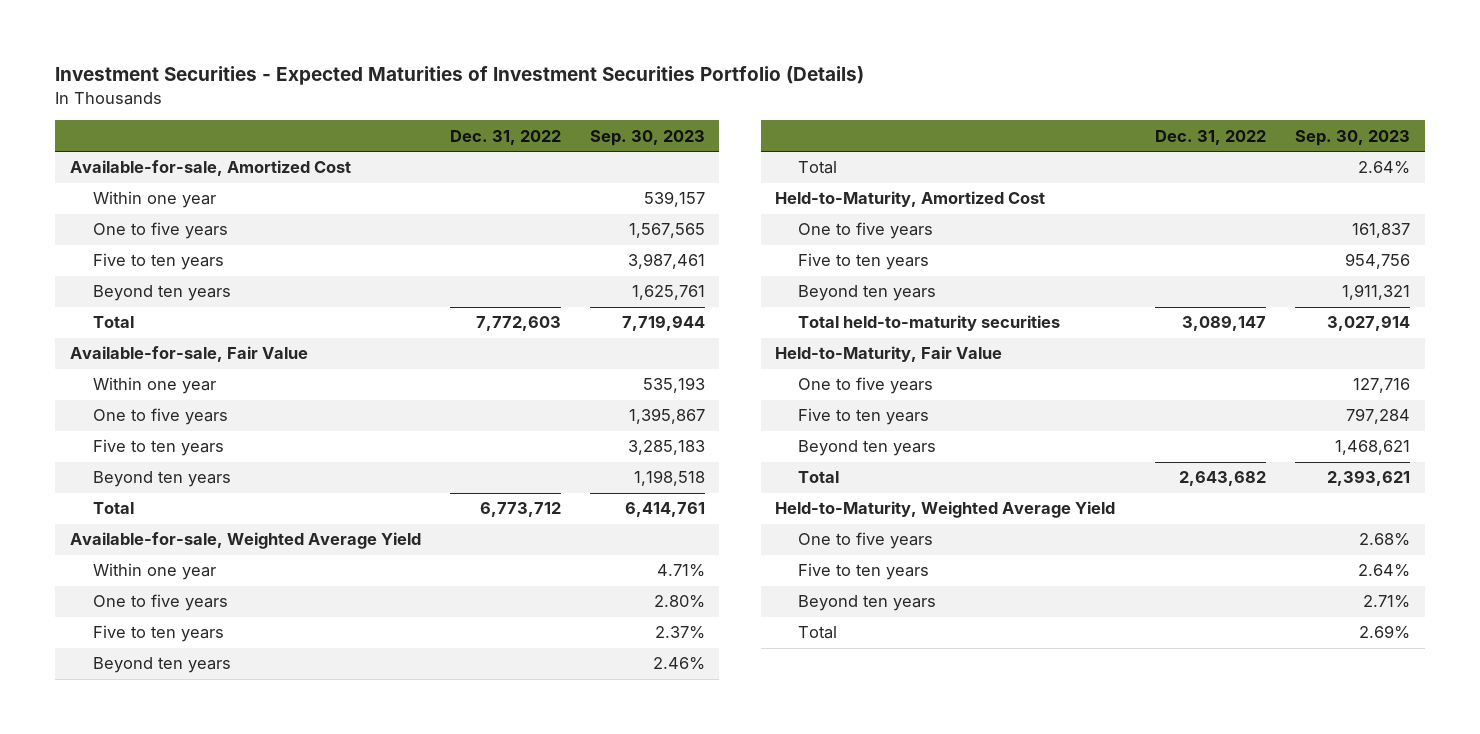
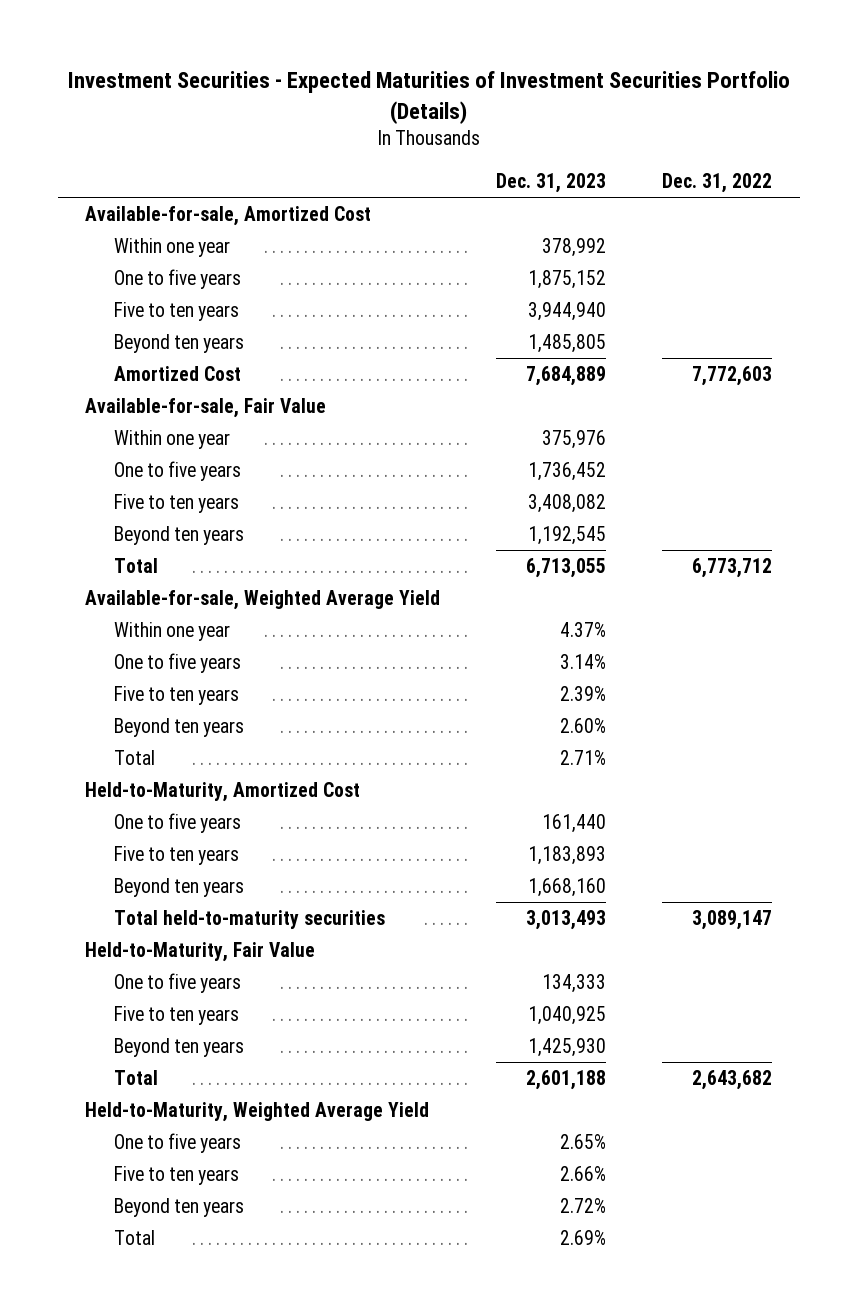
[589,129,705,146] Sep. 30, 2023 -> none
none -> [496,173,607,194] Dec. 31, 2023
[93,316,135,329] Total -> [113,366,241,382] Amortized Cost

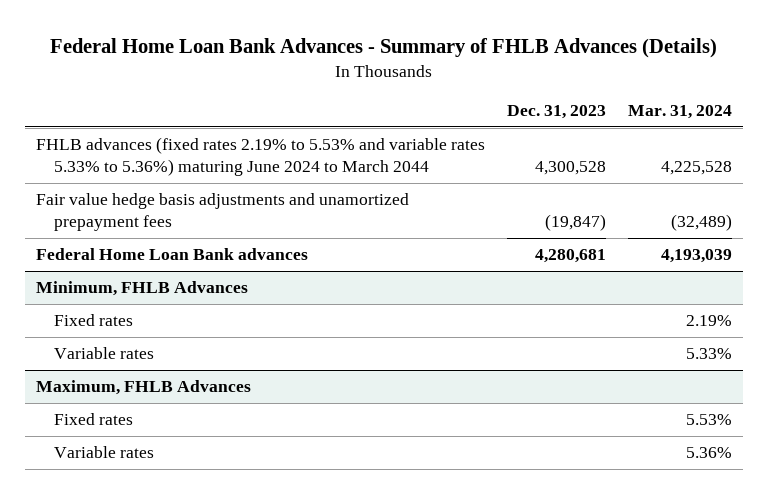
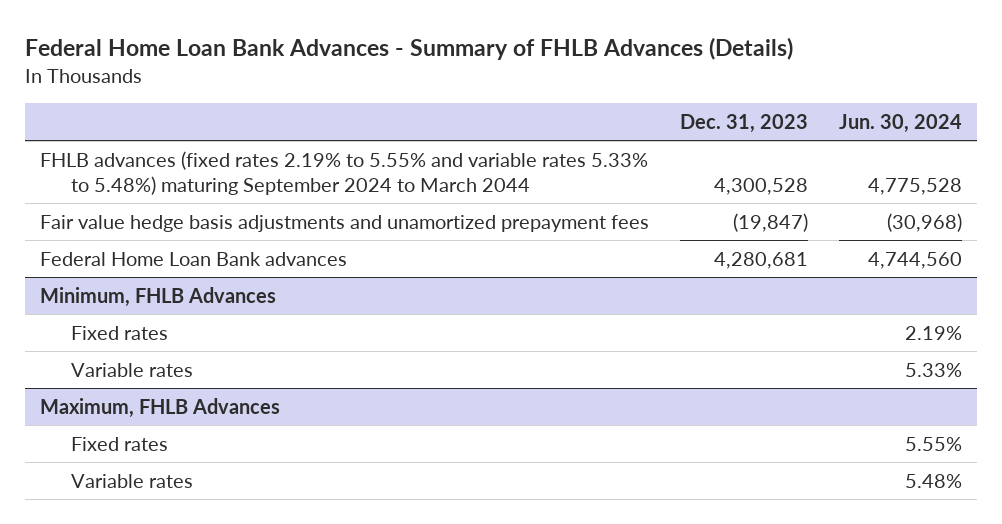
[627,105,732,120] Mar. 31, 2024 -> none
none -> [838,113,962,133] Jun. 30, 2024
[36,136,486,177] FHLB advances (fixed rates 2.19% to 5.53% and variable rates 5.33% to 5.36%) maturing June 2024 to March 2044 -> [40,150,649,195] FHLB advances (fixed rates 2.19% to 5.55% and variable rates 5.33% to 5.48%) maturing September 2024 to March 2044

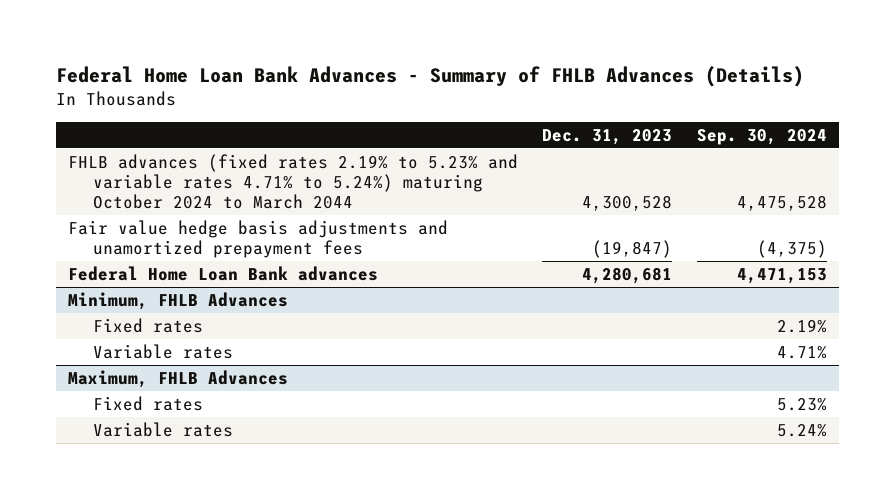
[838,113,962,133] Jun. 30, 2024 -> none
none -> [697,128,828,145] Sep. 30, 2024
[40,150,649,195] FHLB advances (fixed rates 2.19% to 5.55% and variable rates 5.33% to 5.48%) maturing September 2024 to March 2044 -> [67,153,518,209] FHLB advances (fixed rates 2.19% to 5.23% and variable rates 4.71% to 5.24%) maturing October 2024 to March 2044

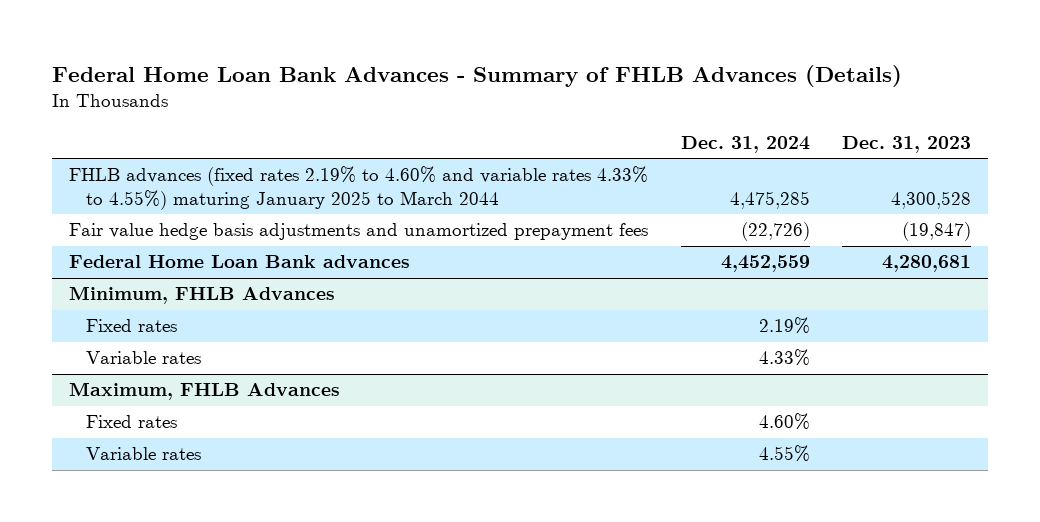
[697,128,828,145] Sep. 30, 2024 -> none
none -> [680,135,810,153] Dec. 31, 2024
[67,153,518,209] FHLB advances (fixed rates 2.19% to 5.23% and variable rates 4.71% to 5.24%) maturing October 2024 to March 2044 -> [68,166,648,210] FHLB advances (fixed rates 2.19% to 4.60% and variable rates 4.33% to 4.55%) maturing January 2025 to March 2044

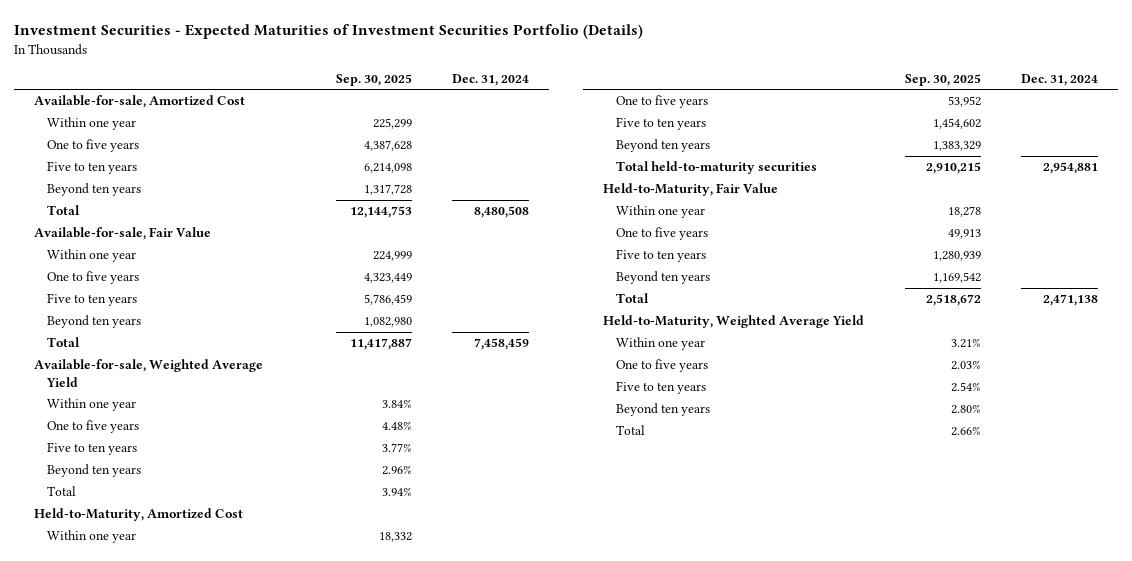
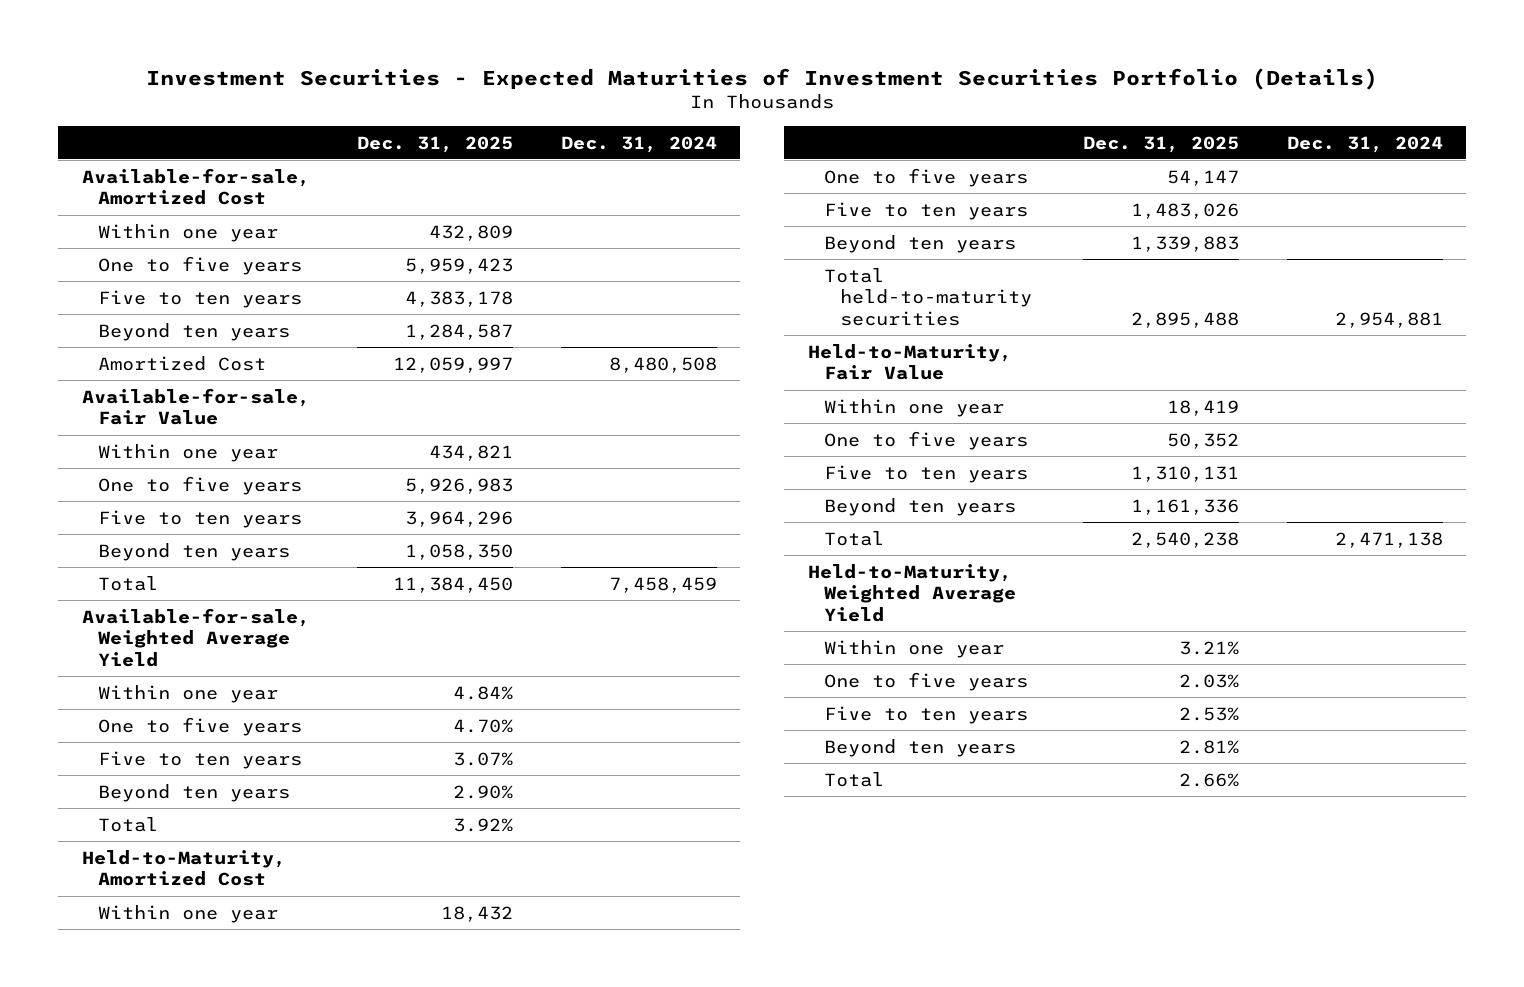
[335,73,412,86] Sep. 30, 2025 -> none
none -> [357,135,514,153] Dec. 31, 2025
[47,205,81,216] Total -> [97,355,266,371] Amortized Cost

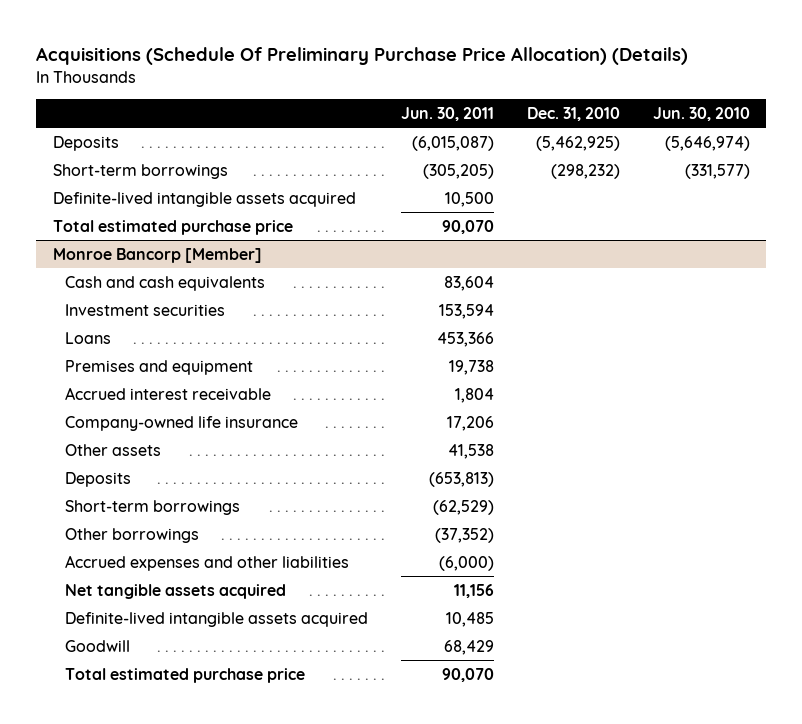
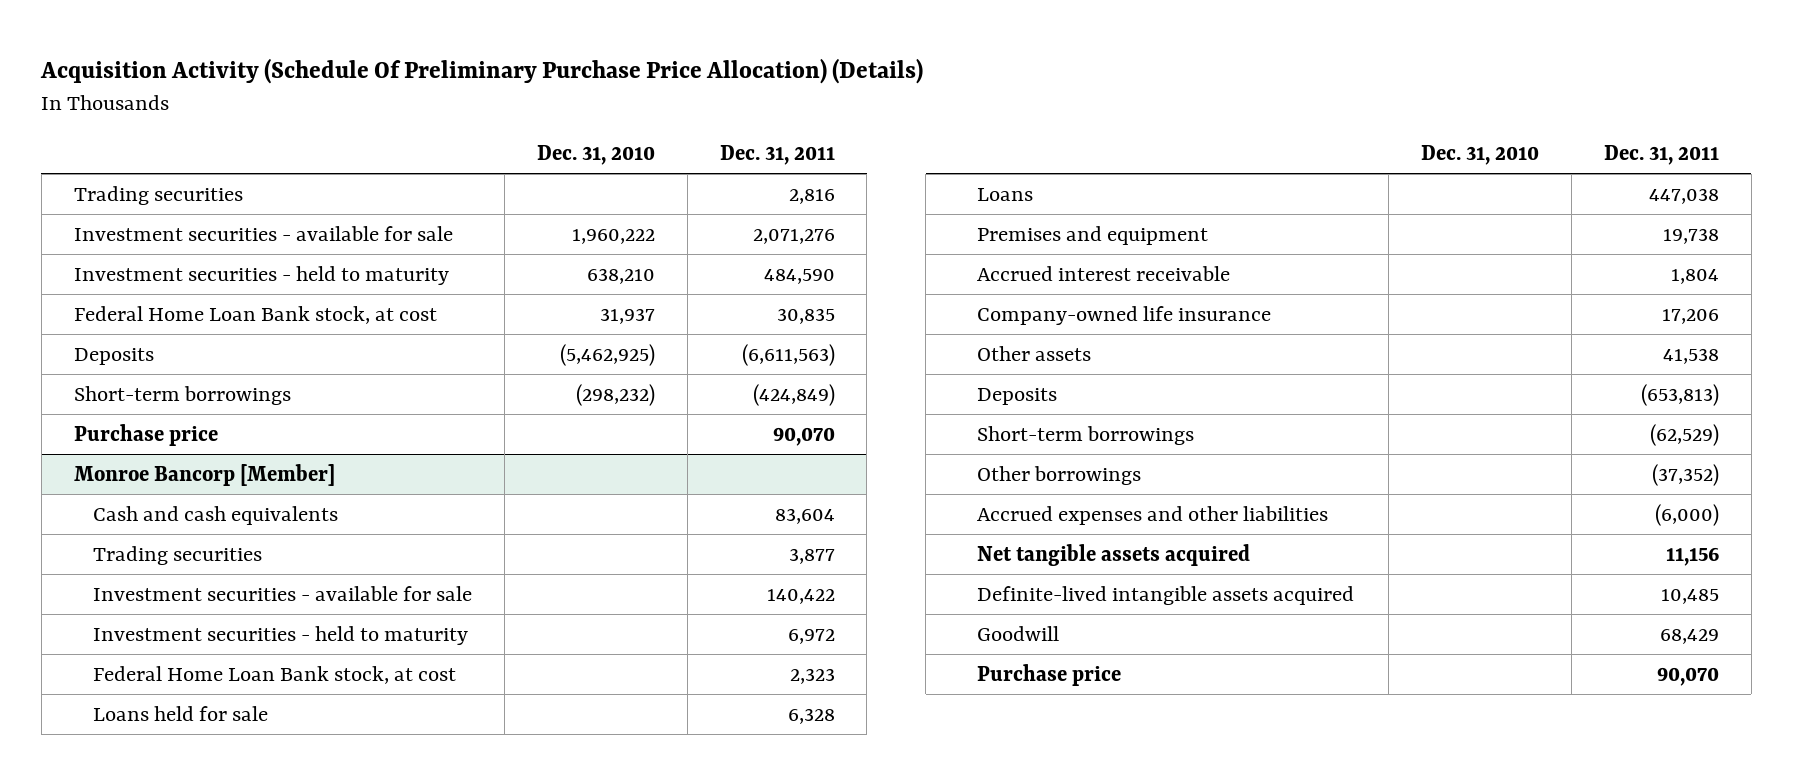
[36,47,689,66] Acquisitions (Schedule Of Preliminary Purchase Price Allocation) (Details) -> [40,57,924,84] Acquisition Activity (Schedule Of Preliminary Purchase Price Allocation) (Details)
[401,106,495,121] Jun. 30, 2011 -> none
[652,106,750,121] Jun. 30, 2010 -> none
none -> [719,144,835,165] Dec. 31, 2011
none -> [73,185,243,205] Trading securities
none -> [73,225,453,241] Investment securities - available for sale
none -> [73,265,449,285] Investment securities - held to maturity
none -> [73,305,437,324] Federal Home Loan Bank stock, at cost
[52,191,356,207] Definite-lived intangible assets acquired -> none
[52,219,293,235] Total estimated purchase price -> [73,423,218,446] Purchase price
[65,303,226,316] Investment securities -> none
none -> [92,545,262,565] Trading securities
none -> [92,585,472,601] Investment securities - available for sale
none -> [92,625,468,645] Investment securities - held to maturity
none -> [92,665,456,684] Federal Home Loan Bank stock, at cost
none -> [92,705,268,721] Loans held for sale
[65,667,306,683] Total estimated purchase price -> [976,663,1121,686] Purchase price

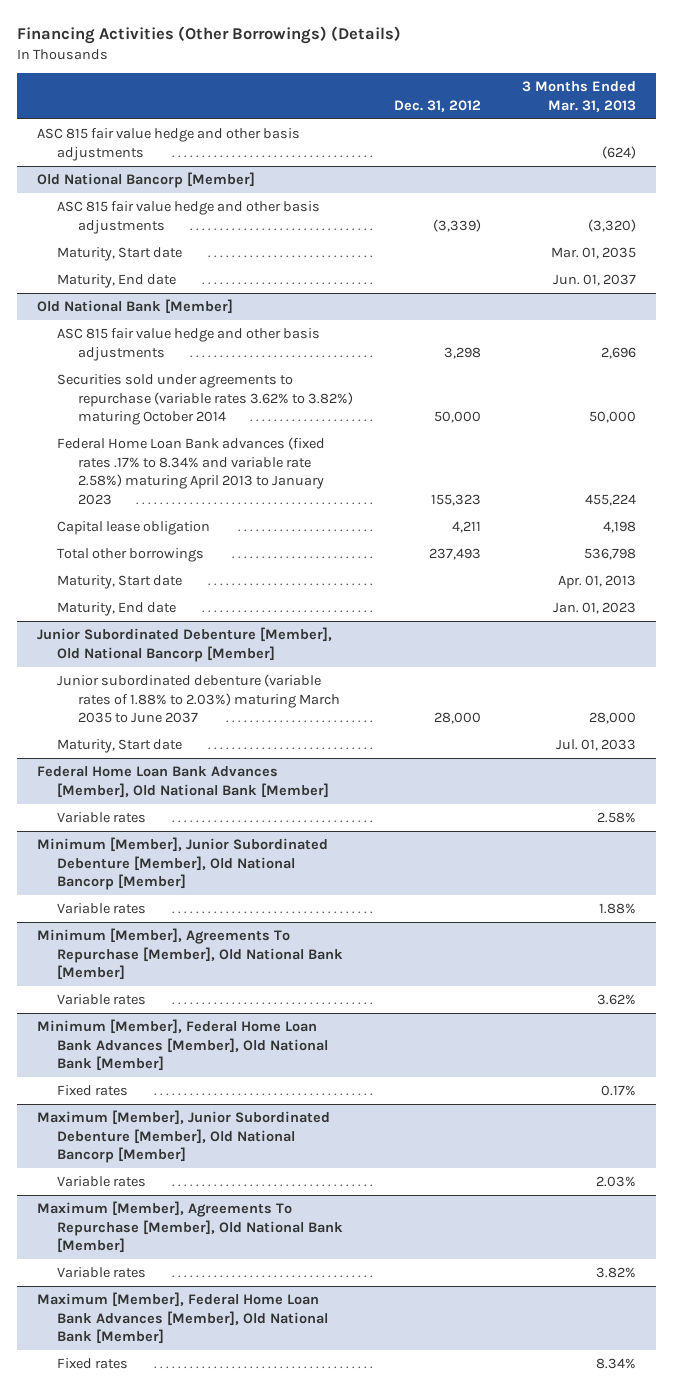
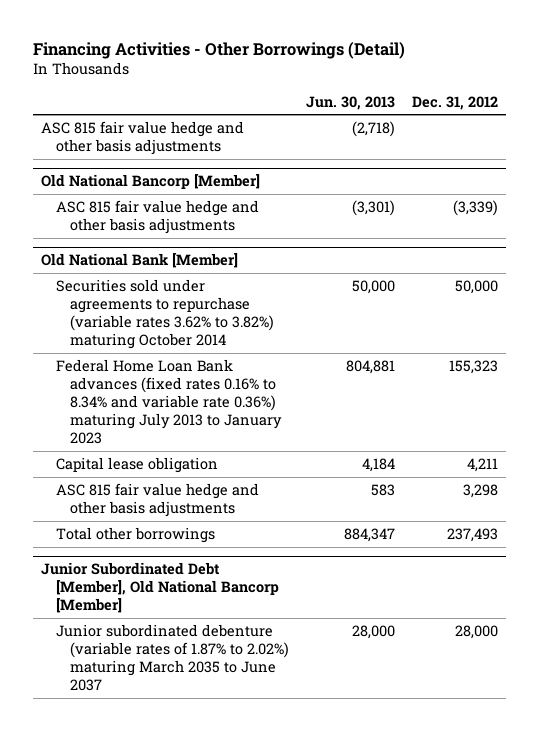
[16,26,401,45] Financing Activities (Other Borrowings) (Details) -> [32,41,405,59] Financing Activities - Other Borrowings (Detail)
[521,81,636,112] 3 Months Ended Mar. 31, 2013 -> none
none -> [306,95,396,110] Jun. 30, 2013
[57,247,183,262] Maturity, Start date -> none
[57,274,177,289] Maturity, End date -> none
[57,437,326,505] Federal Home Loan Bank advances (fixed rates .17% to 8.34% and variable rate 2.58%) maturing April 2013 to January 2023 -> [55,358,283,445] Federal Home Loan Bank advances (fixed rates 0.16% to 8.34% and variable rate 0.36%) maturing July 2013 to January 2023
[57,328,321,361] ASC 815 fair value hedge and other basis adjustments -> [55,482,259,518] ASC 815 fair value hedge and other basis adjustments
[57,575,183,590] Maturity, Start date -> none
[57,602,177,617] Maturity, End date -> none
[57,739,183,754] Maturity, Start date -> none
[37,766,330,798] Federal Home Loan Bank Advances [Member], Old National Bank [Member] -> none
[57,812,147,824] Variable rates -> none
[37,837,329,891] Minimum [Member], Junior Subordinated Debenture [Member], Old National Bancorp [Member] -> none
[57,903,147,915] Variable rates -> none
[37,928,344,981] Minimum [Member], Agreements To Repurchase [Member], Old National Bank [Member] -> none
[57,994,147,1006] Variable rates -> none
[37,1019,329,1072] Minimum [Member], Federal Home Loan Bank Advances [Member], Old National Bank [Member] -> none
[57,1085,129,1097] Fixed rates -> none
[37,1110,331,1164] Maximum [Member], Junior Subordinated Debenture [Member], Old National Bancorp [Member] -> none
[57,1176,147,1188] Variable rates -> none
[37,1201,344,1254] Maximum [Member], Agreements To Repurchase [Member], Old National Bank [Member] -> none
[57,1267,147,1279] Variable rates -> none
[37,1292,329,1345] Maximum [Member], Federal Home Loan Bank Advances [Member], Old National Bank [Member] -> none
[57,1358,129,1370] Fixed rates -> none
[37,627,333,662] Junior Subordinated Debenture [Member], Old National Bancorp [Member] -> [41,562,279,614] Junior Subordinated Debt [Member], Old National Bancorp [Member]
[57,674,340,724] Junior subordinated debenture (variable rates of 1.88% to 2.03%) maturing March 2035 to June 2037 -> [55,623,290,692] Junior subordinated debenture (variable rates of 1.87% to 2.02%) maturing March 2035 to June 2037

